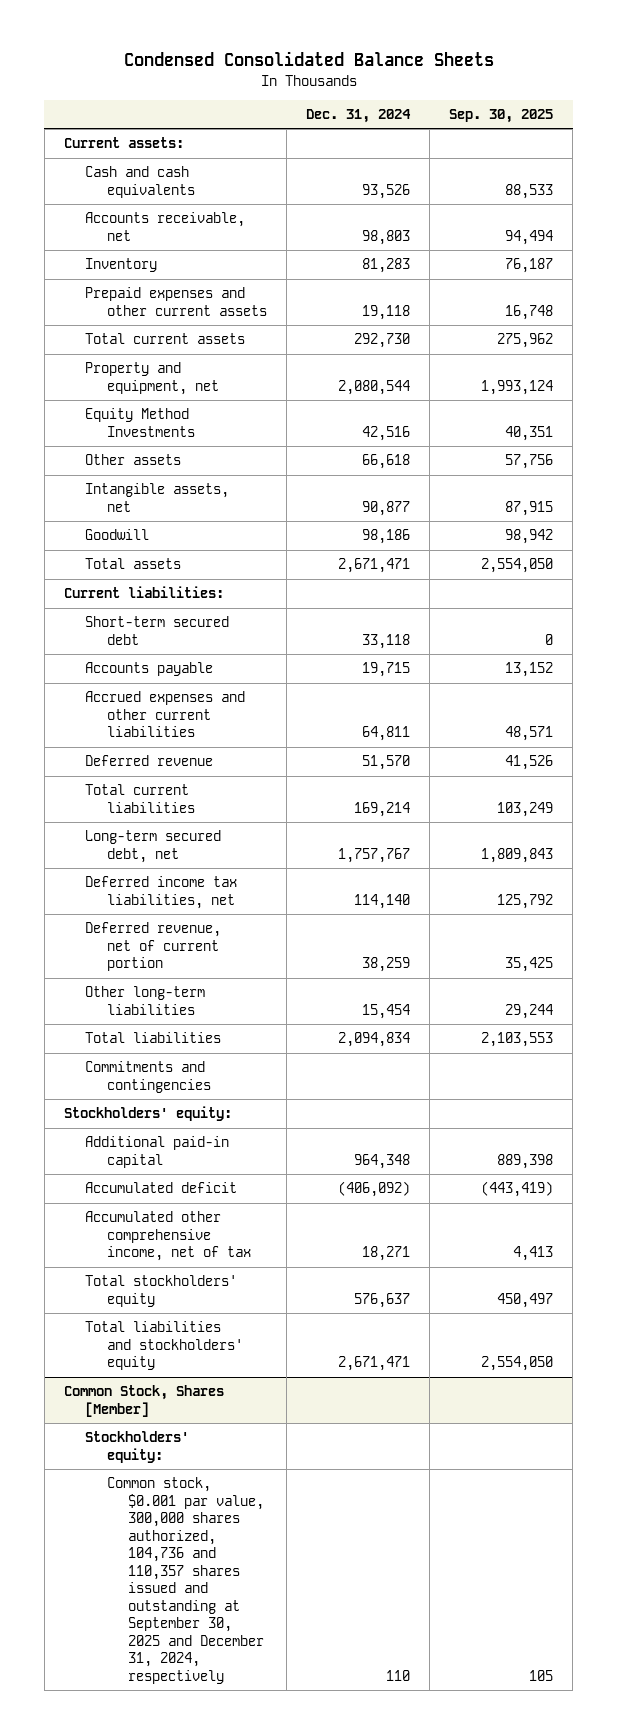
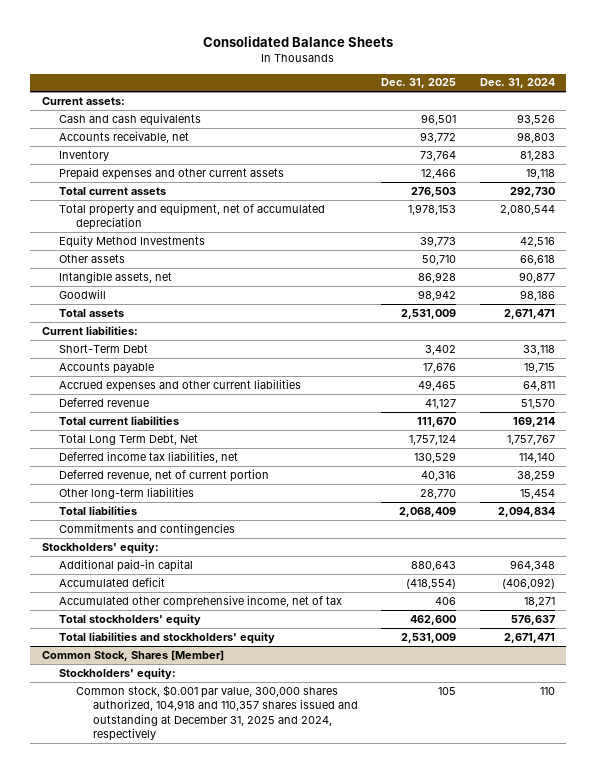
[123,51,494,67] Condensed Consolidated Balance Sheets -> [203,36,394,48] Consolidated Balance Sheets
[449,108,554,123] Sep. 30, 2025 -> none
none -> [381,78,457,89] Dec. 31, 2025
[85,362,219,395] Property and equipment, net -> [58,202,325,231] Total property and equipment, net of accumulated depreciation
[85,616,230,645] Short-term secured debt -> [58,343,148,353] Short-Term Debt
[85,830,222,863] Long-term secured debt, net -> [58,433,198,445] Total Long Term Debt, Net
[106,1477,265,1684] Common stock, $0.001 par value, 300,000 shares authorized, 104,736 and 110,357 shares issued and outstanding at September 30, 2025 and December 31, 2024, respectively -> [76,684,359,742] Common stock, $0.001 par value, 300,000 shares authorized, 104,918 and 110,357 shares issued and outstanding at December 31, 2025 and 2024, respectively

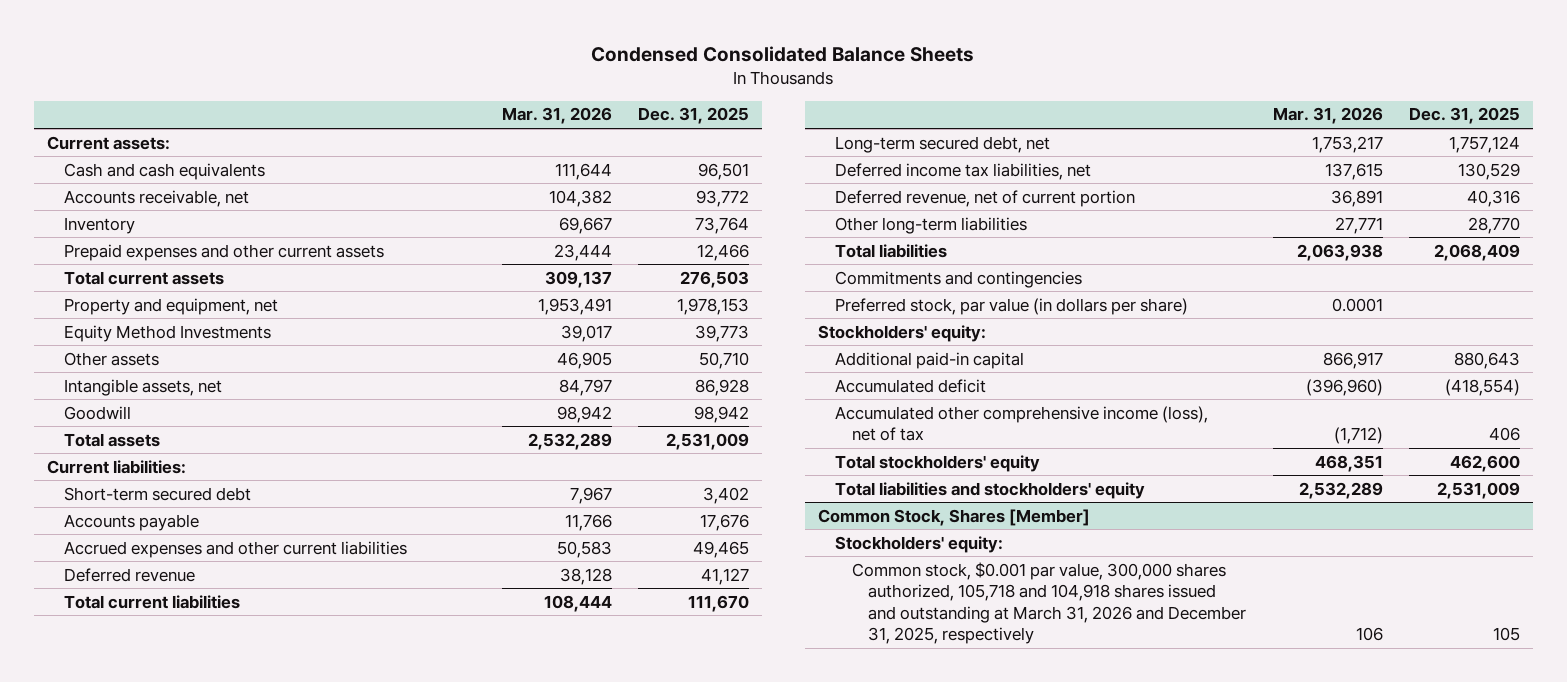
[203,36,394,48] Consolidated Balance Sheets -> [591,45,975,62] Condensed Consolidated Balance Sheets
[479,78,555,89] Dec. 31, 2024 -> none
none -> [501,107,612,125] Mar. 31, 2026
[58,202,325,231] Total property and equipment, net of accumulated depreciation -> [64,297,279,315] Property and equipment, net
[58,343,148,353] Short-Term Debt -> [64,486,252,501] Short-term secured debt
[58,433,198,445] Total Long Term Debt, Net -> [834,135,1050,153] Long-term secured debt, net
none -> [834,297,1188,315] Preferred stock, par value (in dollars per share)
[58,594,342,608] Accumulated other comprehensive income, net of tax -> [834,405,1208,442] Accumulated other comprehensive income (loss), net of tax
[76,684,359,742] Common stock, $0.001 par value, 300,000 shares authorized, 104,918 and 110,357 shares issued and outstanding at December 31, 2025 and 2024, respectively -> [851,561,1247,644] Common stock, $0.001 par value, 300,000 shares authorized, 105,718 and 104,918 shares issued and outstanding at March 31, 2026 and December 31, 2025, respectively

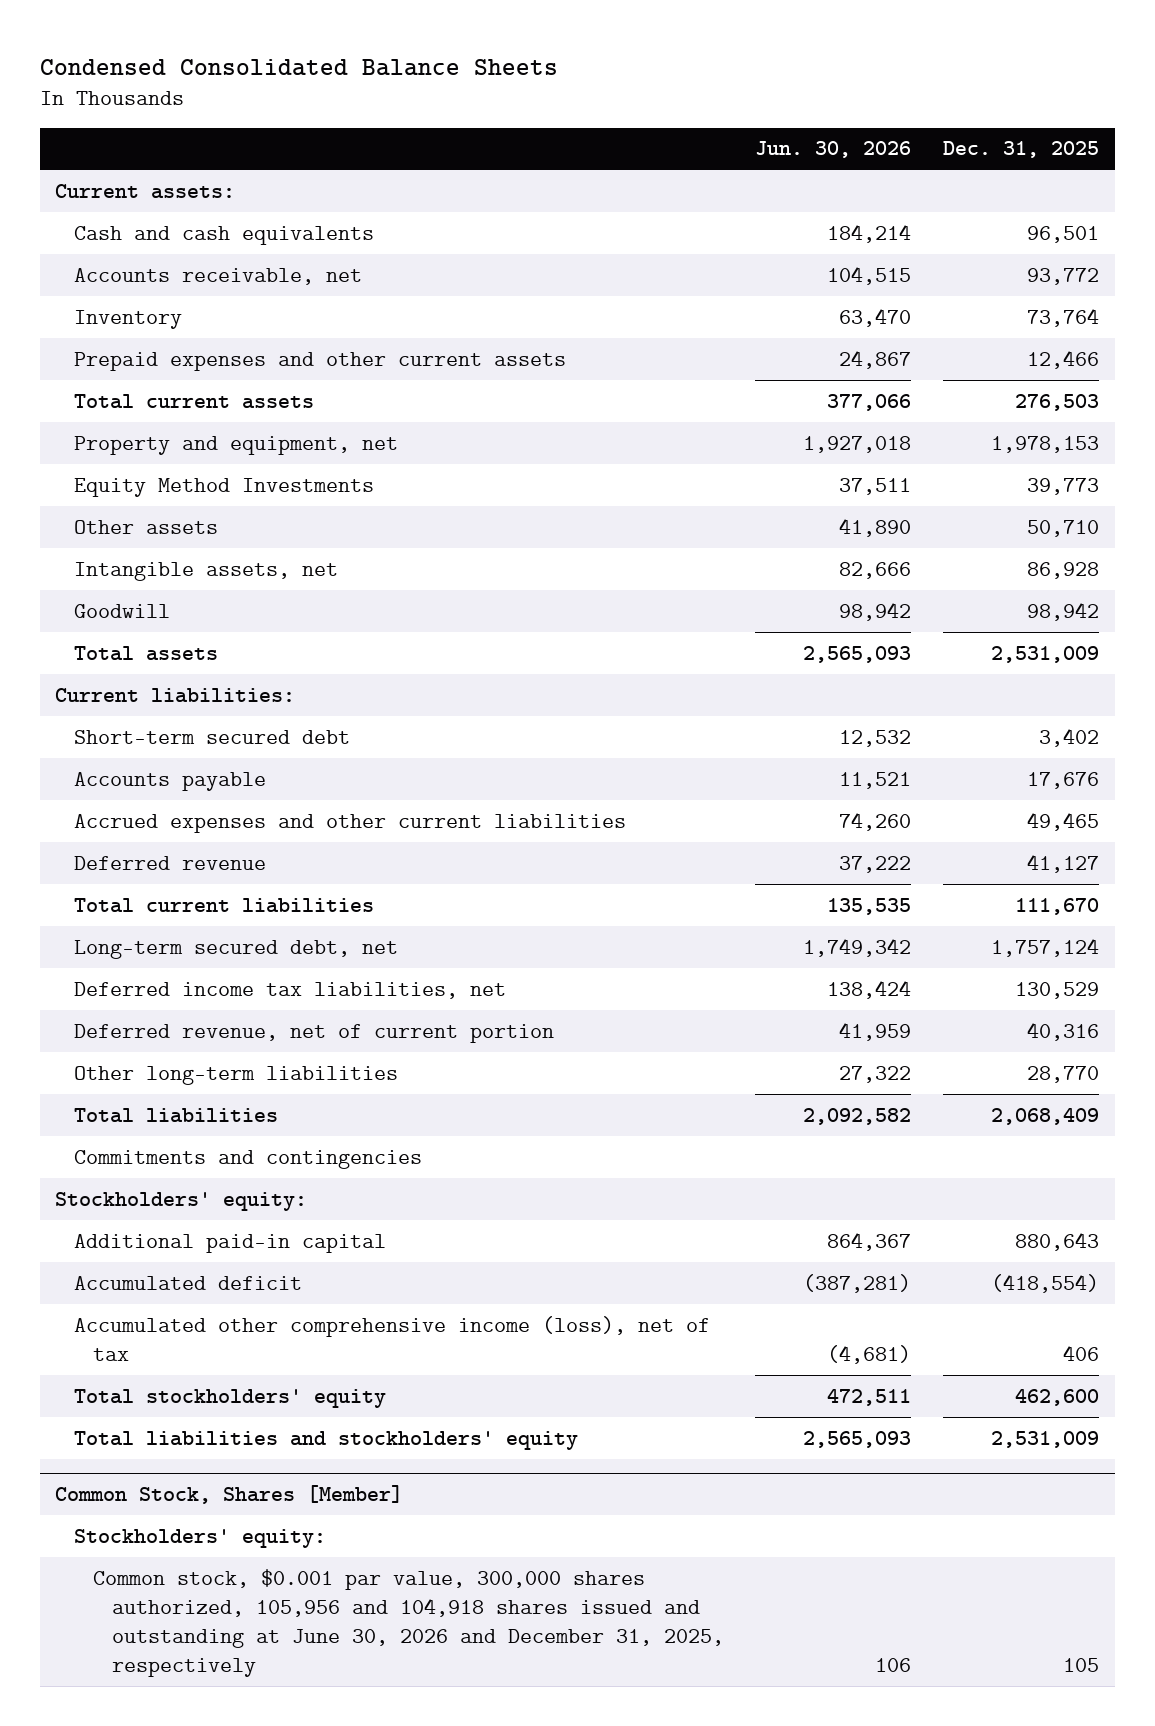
[501,107,612,125] Mar. 31, 2026 -> none
none -> [755,141,912,159] Jun. 30, 2026
[834,297,1188,315] Preferred stock, par value (in dollars per share) -> none
[851,561,1247,644] Common stock, $0.001 par value, 300,000 shares authorized, 105,718 and 104,918 shares issued and outstanding at March 31, 2026 and December 31, 2025, respectively -> [93,1568,724,1678] Common stock, $0.001 par value, 300,000 shares authorized, 105,956 and 104,918 shares issued and outstanding at June 30, 2026 and December 31, 2025, respectively

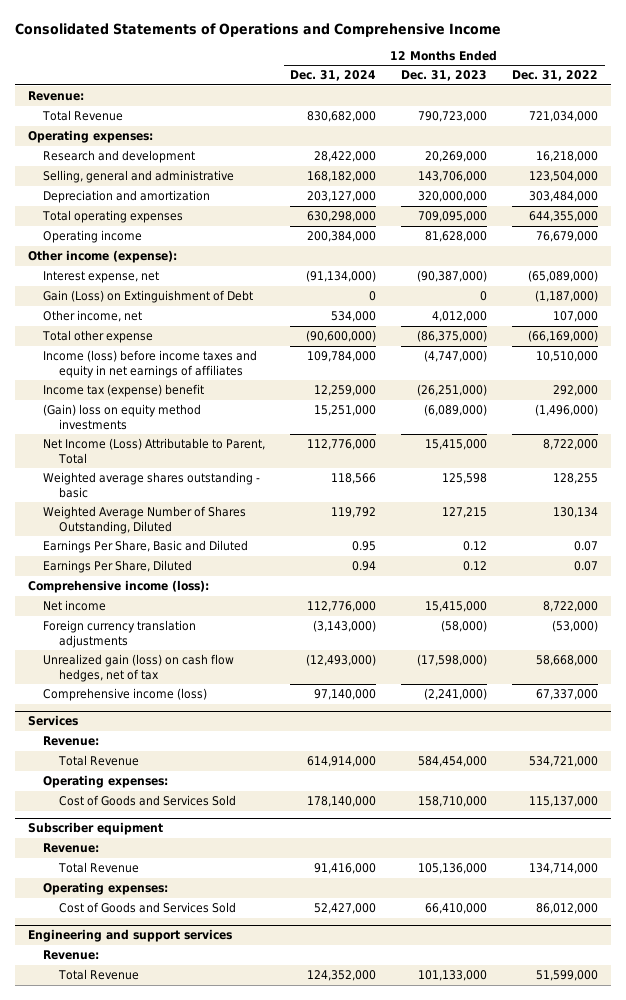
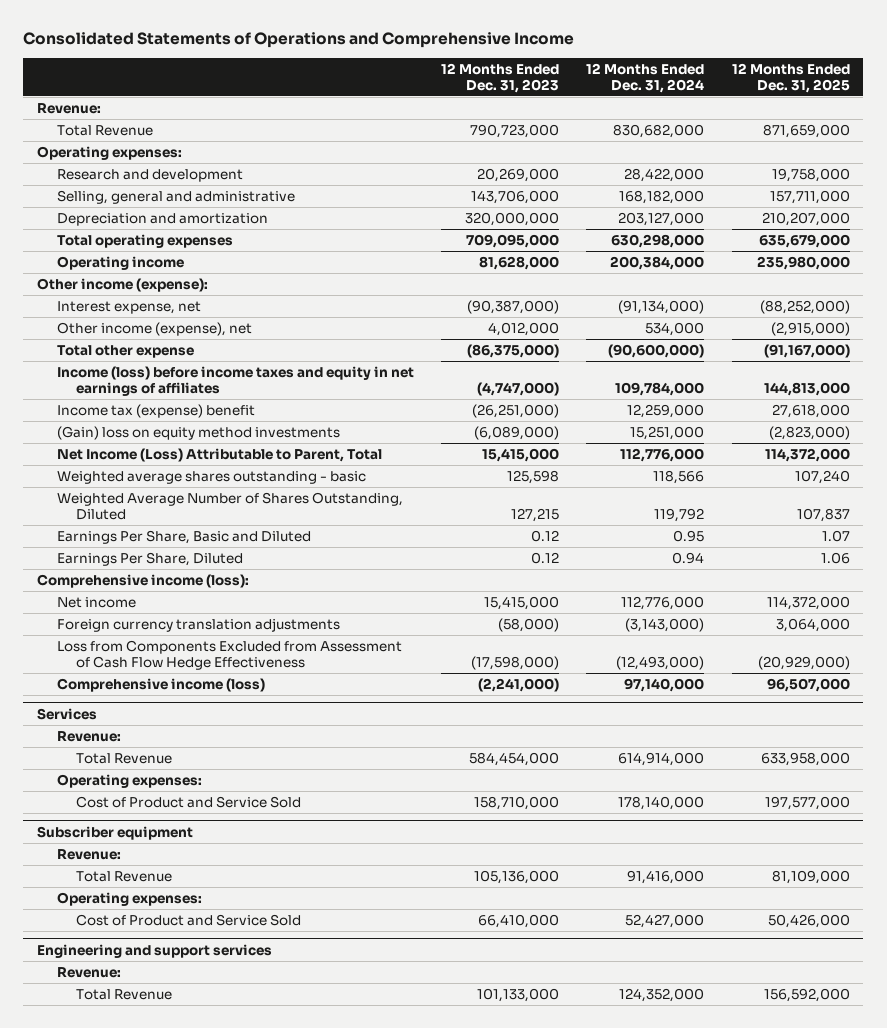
[512,70,599,82] Dec. 31, 2022 -> none
none -> [731,62,850,93] 12 Months Ended Dec. 31, 2025
[43,290,254,304] Gain (Loss) on Extinguishment of Debt -> none
[43,310,143,323] Other income, net -> [56,322,252,337] Other income (expense), net
[43,654,235,682] Unrealized gain (loss) on cash flow hedges, net of tax -> [56,640,402,670] Loss from Components Excluded from Assessment of Cash Flow Hedge Effectiveness
[59,795,237,807] Cost of Goods and Services Sold -> [76,796,302,809] Cost of Product and Service Sold
[59,902,237,914] Cost of Goods and Services Sold -> [76,914,302,927] Cost of Product and Service Sold

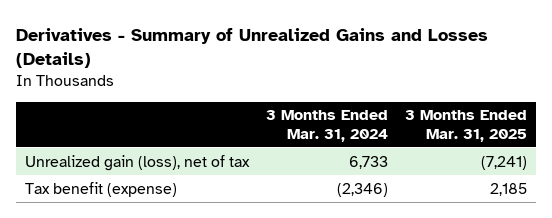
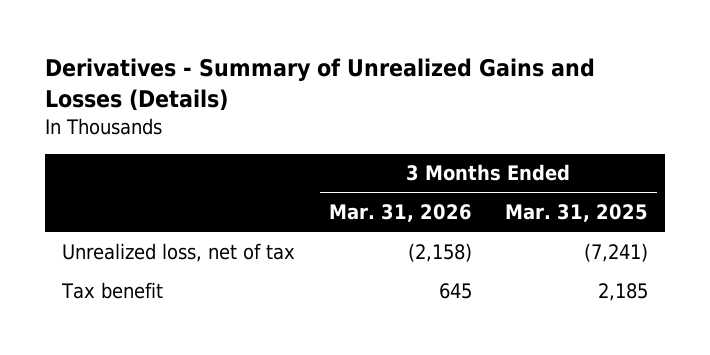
[266,110,389,142] 3 Months Ended Mar. 31, 2024 -> none
none -> [328,204,472,223] Mar. 31, 2026
[24,154,250,171] Unrealized gain (loss), net of tax -> [62,242,296,262] Unrealized loss, net of tax
[24,181,177,197] Tax benefit (expense) -> [61,281,164,299] Tax benefit

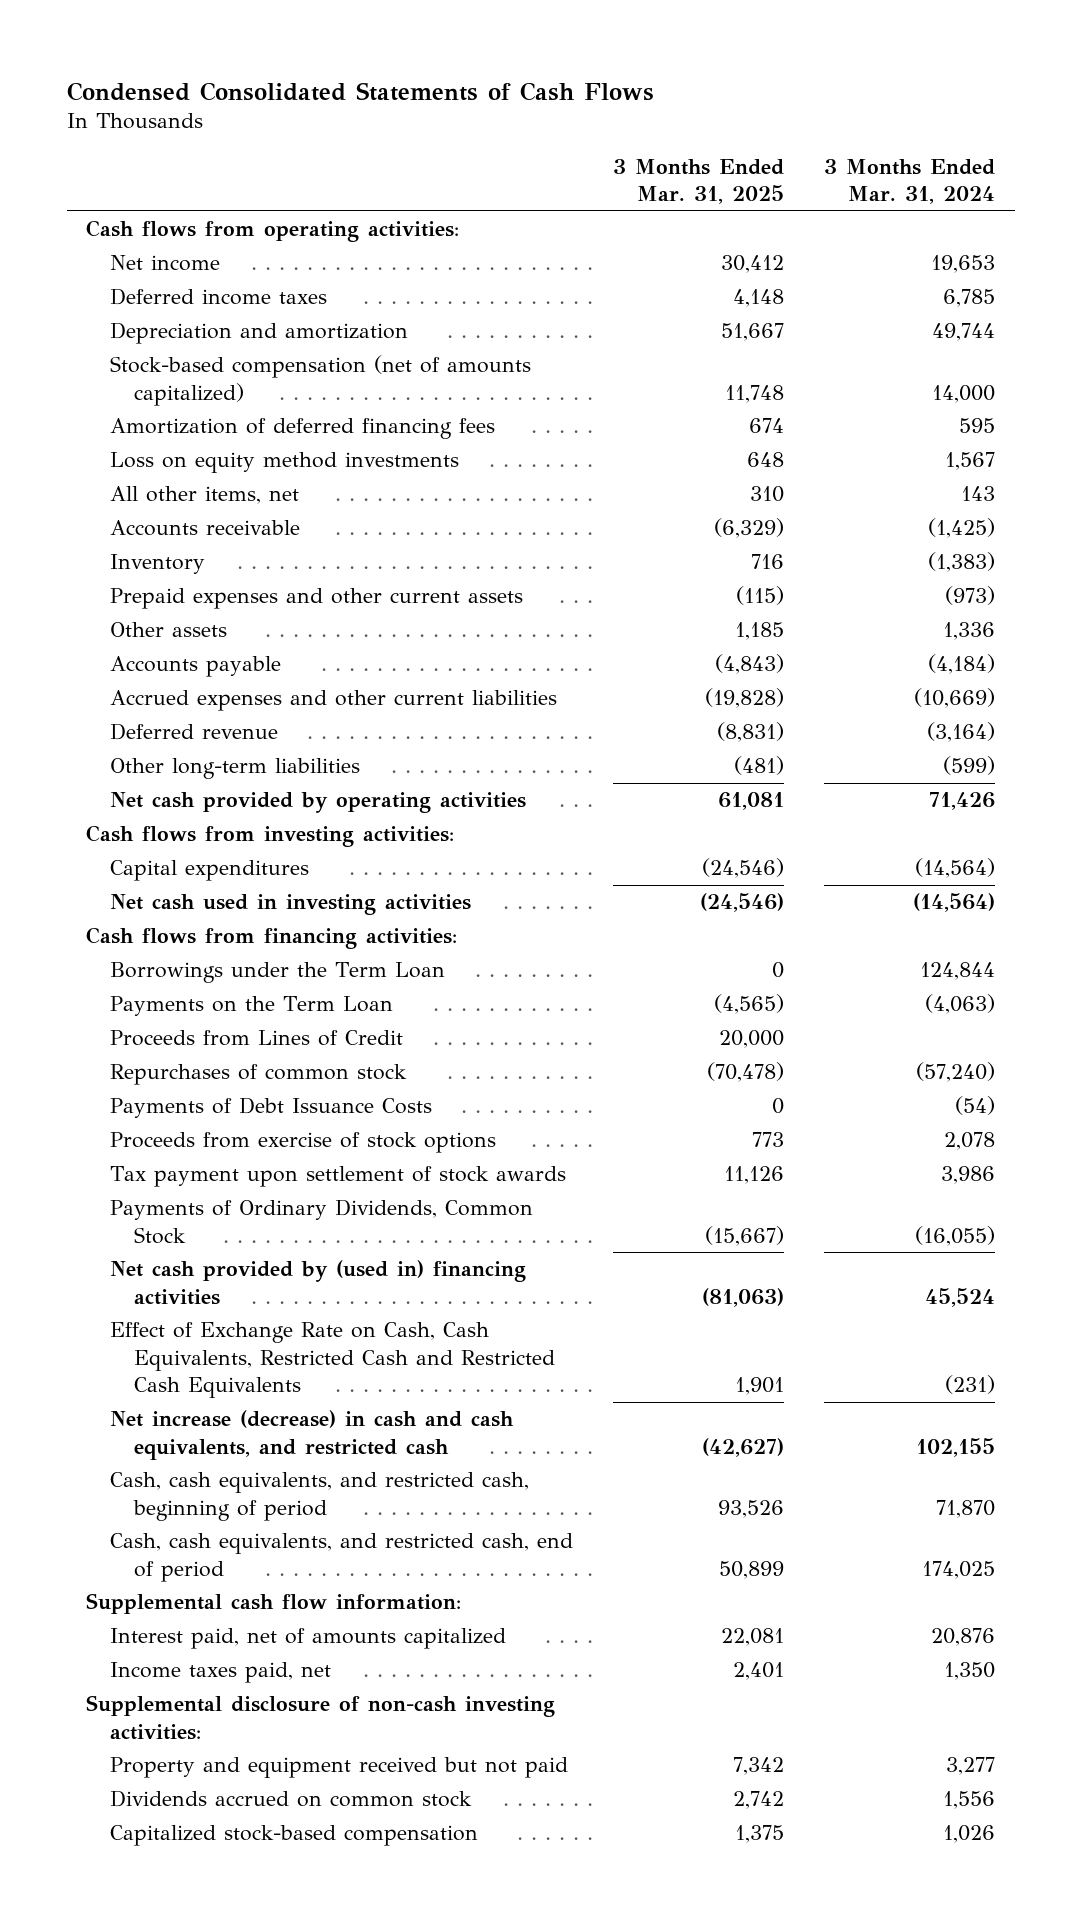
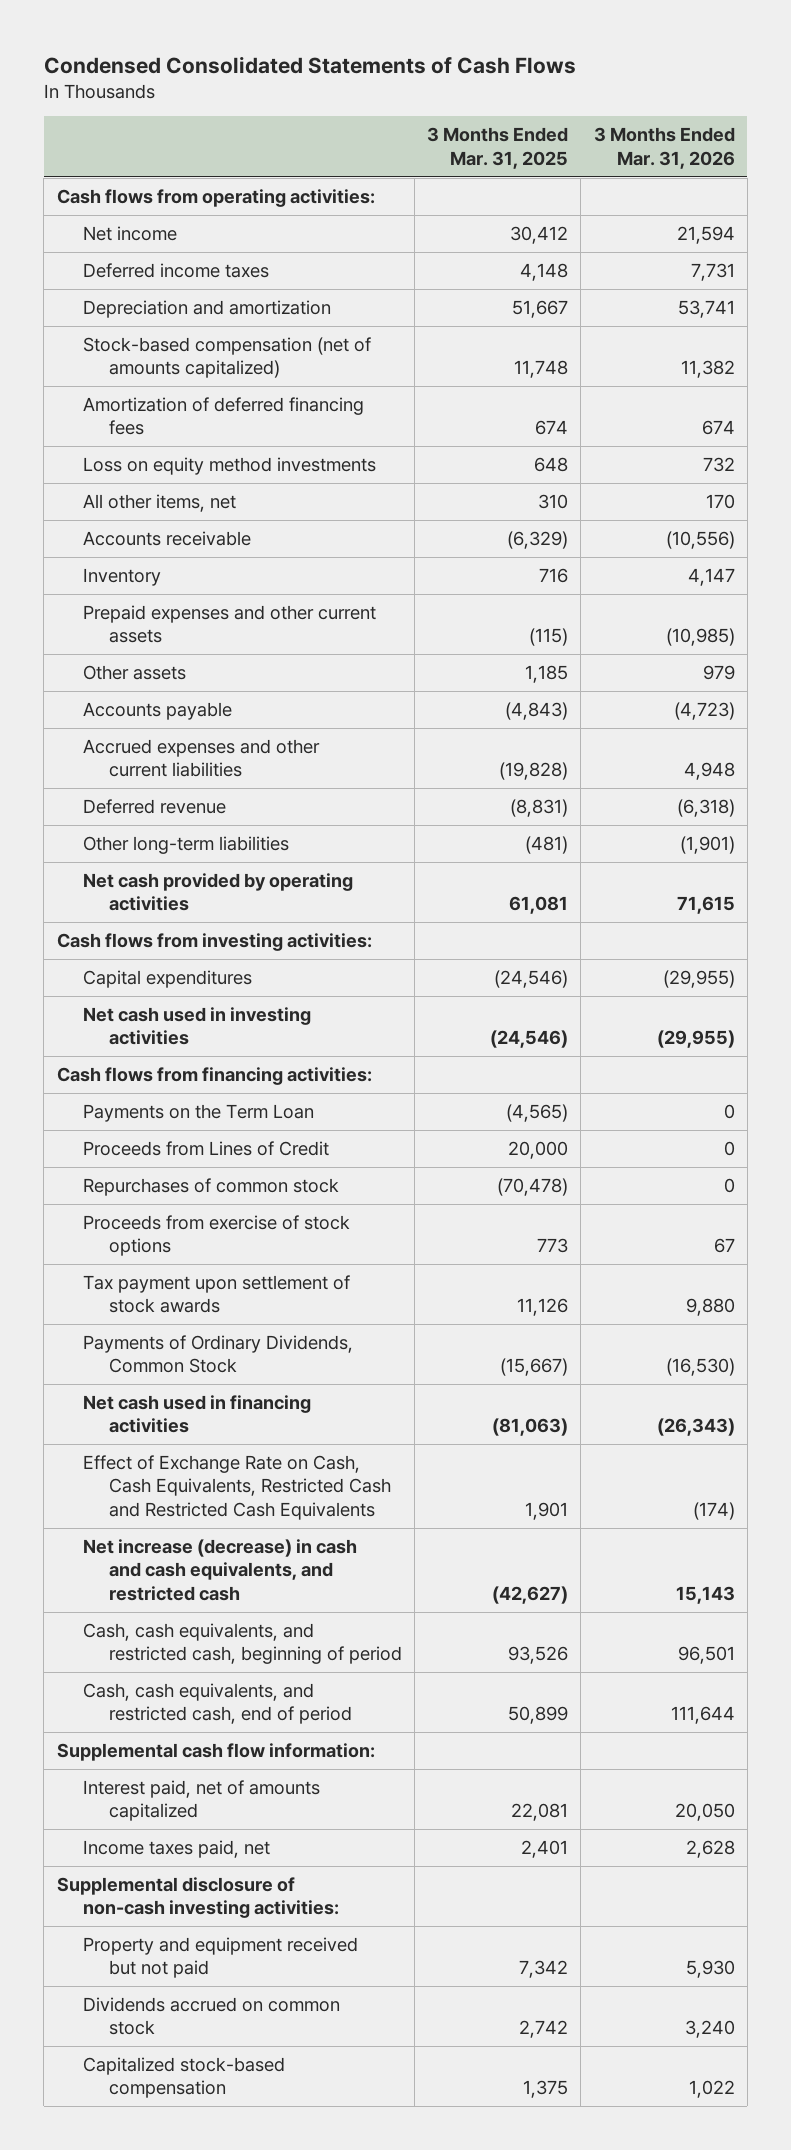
[823,158,995,205] 3 Months Ended Mar. 31, 2024 -> none
none -> [593,127,735,169] 3 Months Ended Mar. 31, 2026
[110,962,446,984] Borrowings under the Term Loan -> none
[110,1097,433,1119] Payments of Debt Issuance Costs -> none
[110,1260,527,1305] Net cash provided by (used in) financing activities -> [82,1395,311,1434] Net cash used in financing activities

